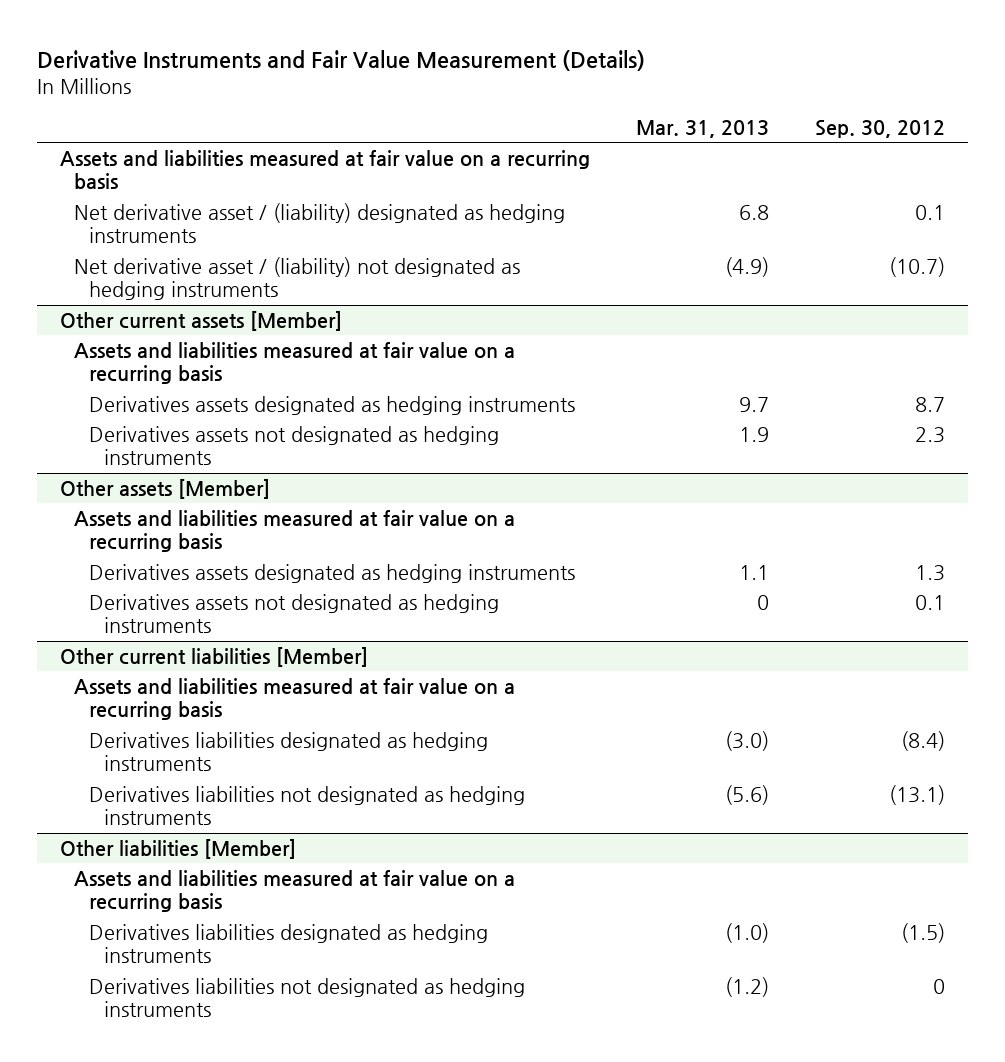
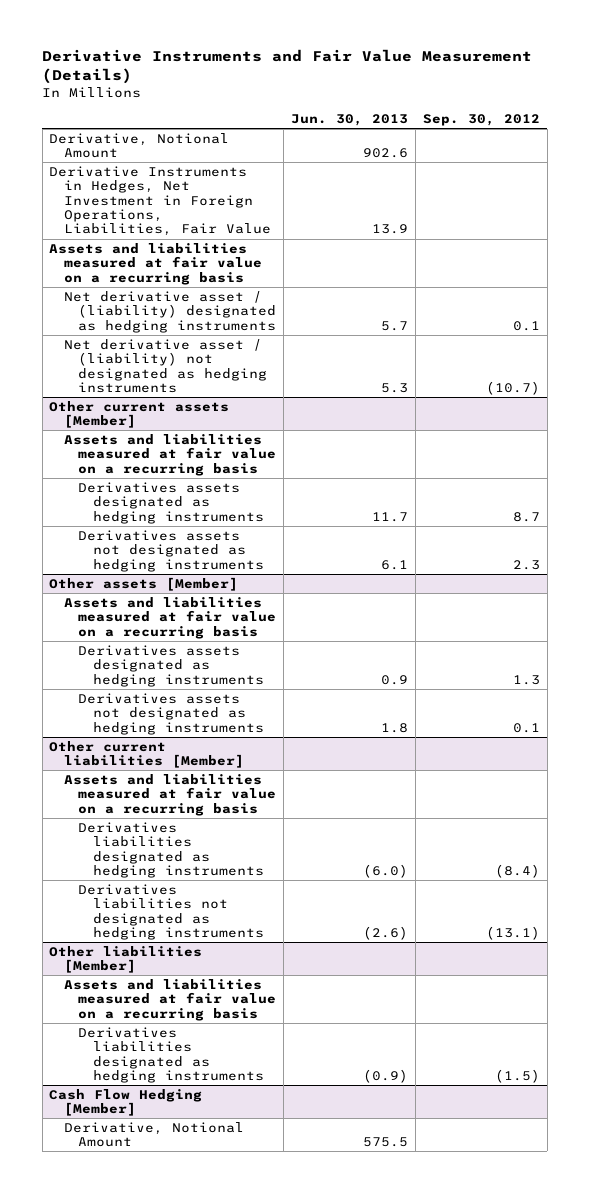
[635,119,769,138] Mar. 31, 2013 -> none
none -> [291,114,409,127] Jun. 30, 2013
none -> [49,132,230,159] Derivative, Notional Amount
none -> [49,165,271,237] Derivative Instruments in Hedges, Net Investment in Foreign Operations, Liabilities, Fair Value
[89,977,526,1018] Derivatives liabilities not designated as hedging instruments -> none
none -> [49,1088,203,1117] Cash Flow Hedging [Member]
none -> [63,1121,244,1148] Derivative, Notional Amount

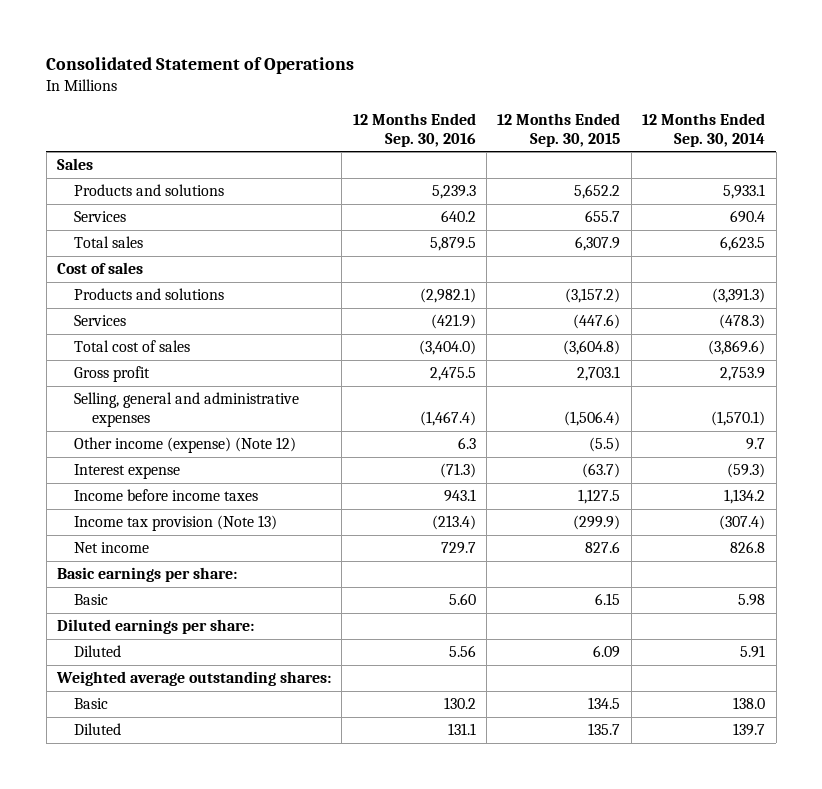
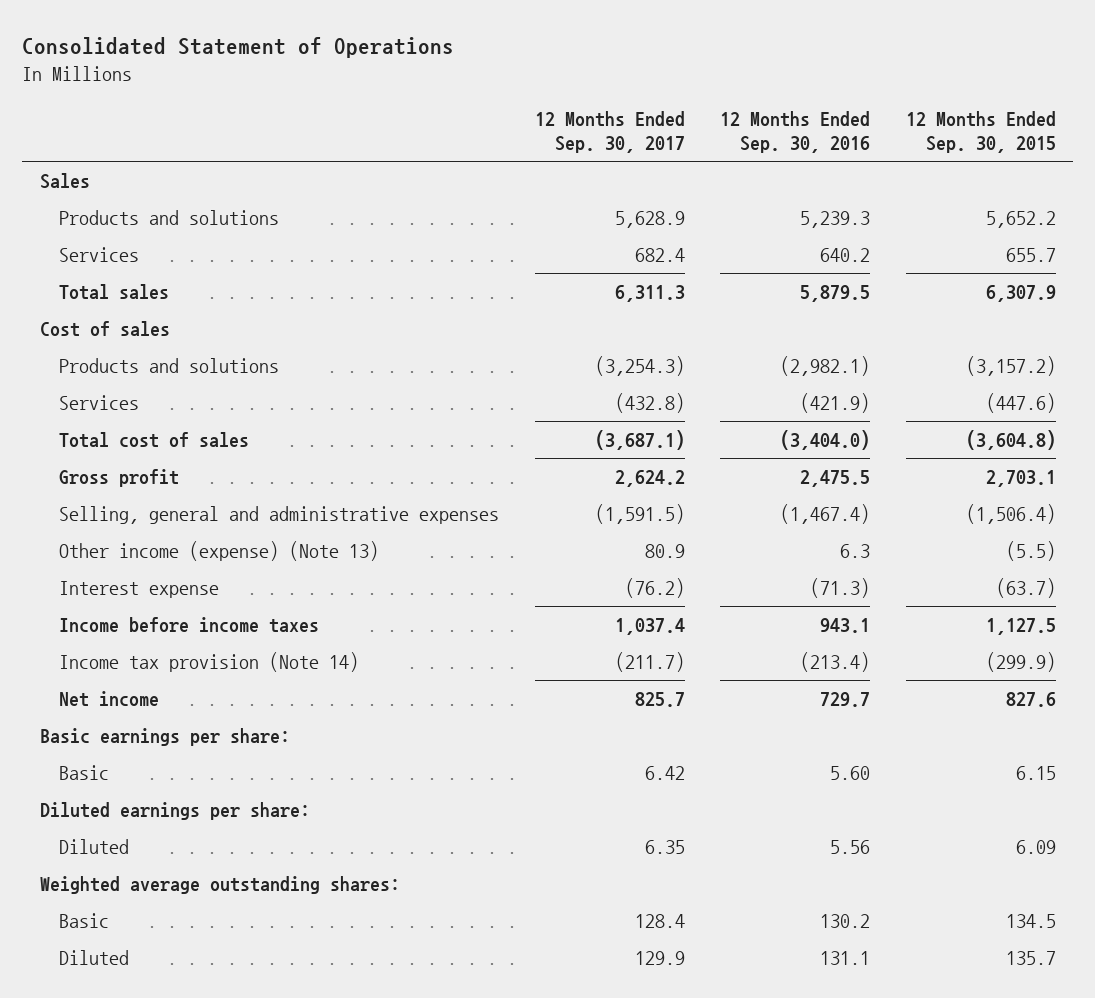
[642,113,766,147] 12 Months Ended Sep. 30, 2014 -> none
none -> [534,111,685,154] 12 Months Ended Sep. 30, 2017
[74,437,297,454] Other income (expense) (Note 12) -> [59,541,380,562] Other income (expense) (Note 13)
[74,515,278,532] Income tax provision (Note 13) -> [59,652,360,673] Income tax provision (Note 14)

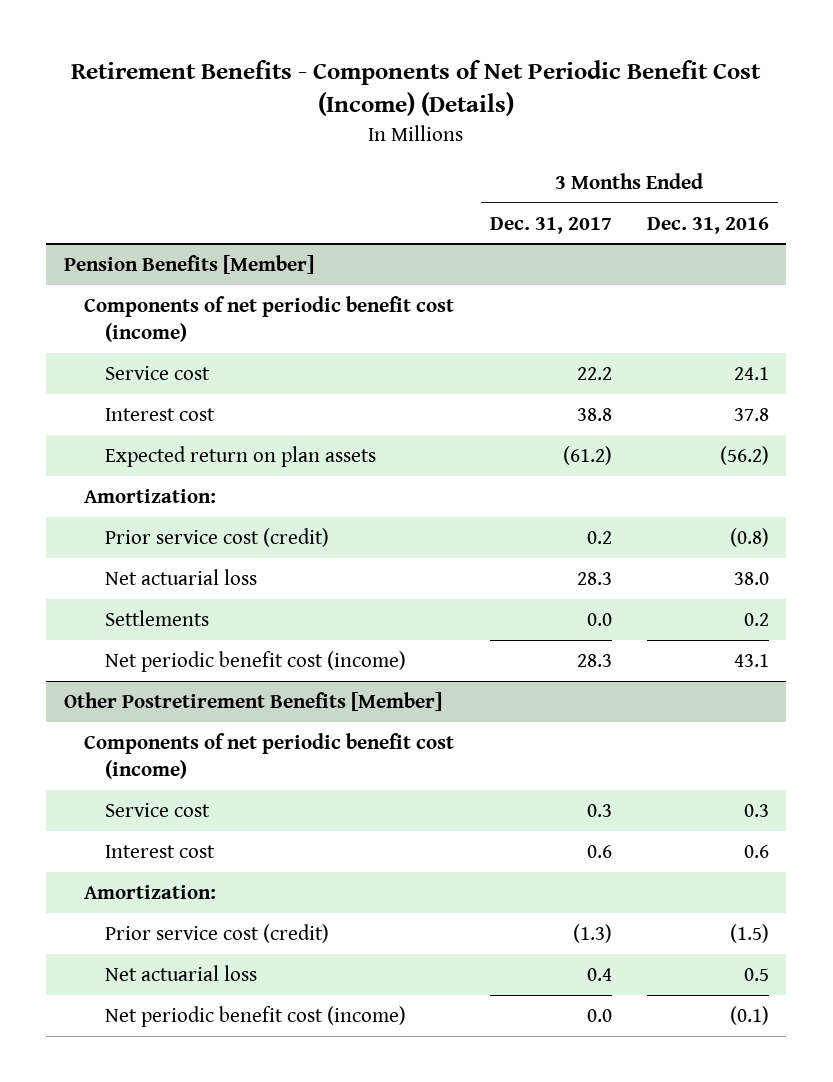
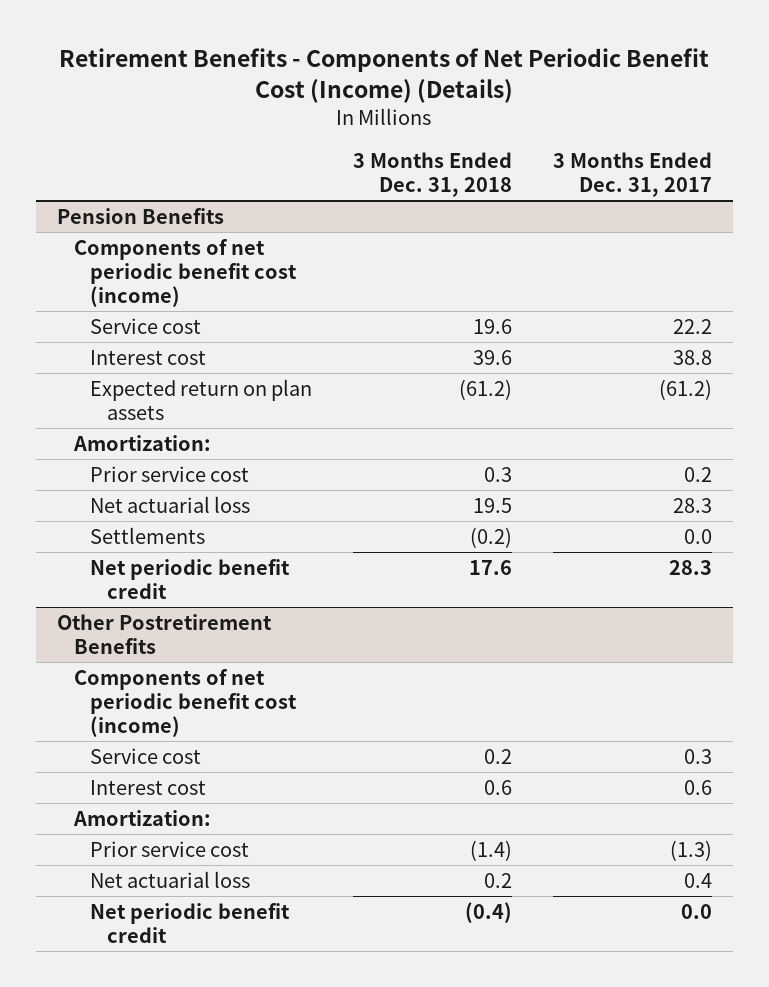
[646,216,769,234] Dec. 31, 2016 -> none
none -> [353,151,513,197] 3 Months Ended Dec. 31, 2018
[64,254,315,274] Pension Benefits [Member] -> [56,207,224,224] Pension Benefits
[104,527,329,547] Prior service cost (credit) -> [90,465,250,482] Prior service cost
[104,650,406,672] Net periodic benefit cost (income) -> [90,558,291,599] Net periodic benefit credit
[64,691,443,711] Other Postretirement Benefits [Member] -> [56,613,272,654] Other Postretirement Benefits
[104,923,329,943] Prior service cost (credit) -> [90,840,250,857] Prior service cost
[104,1005,406,1027] Net periodic benefit cost (income) -> [90,902,291,943] Net periodic benefit credit

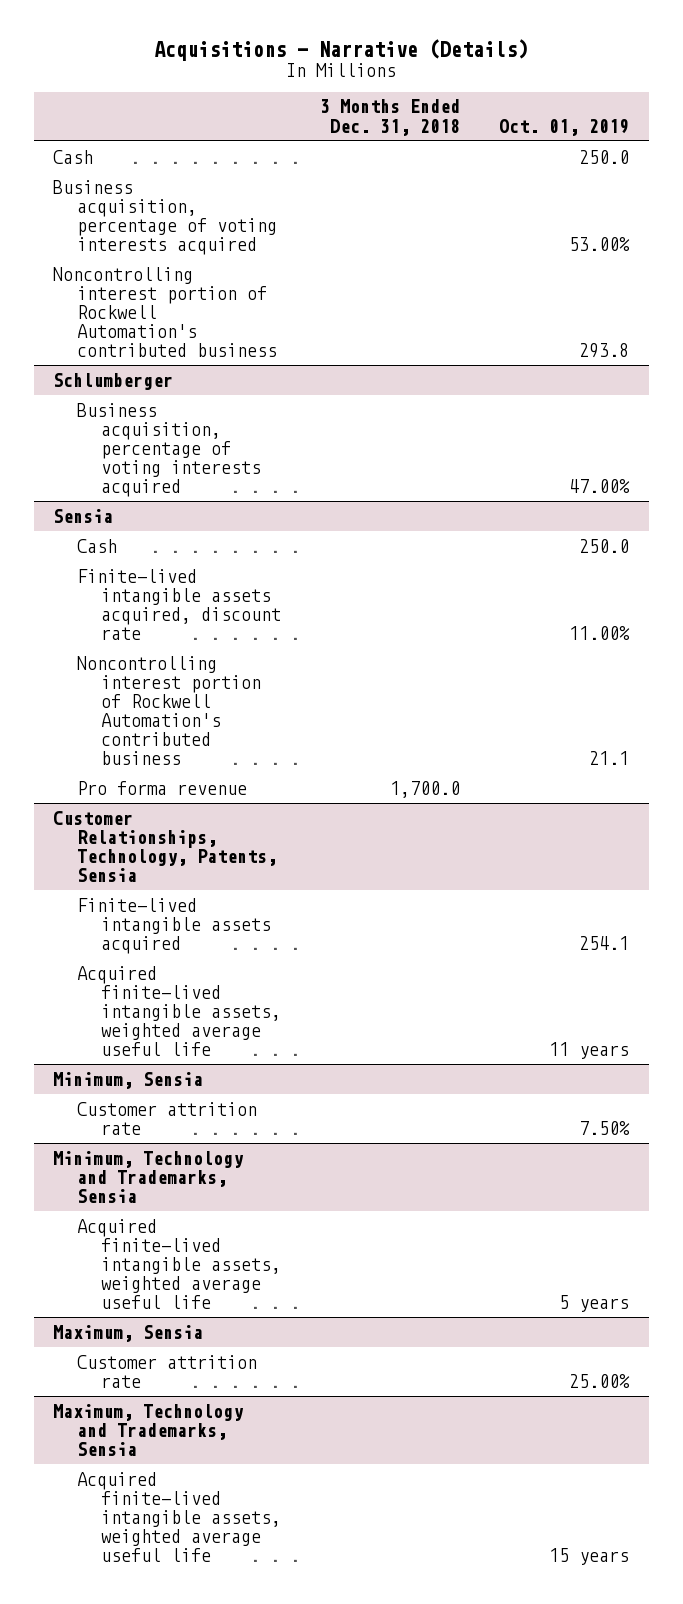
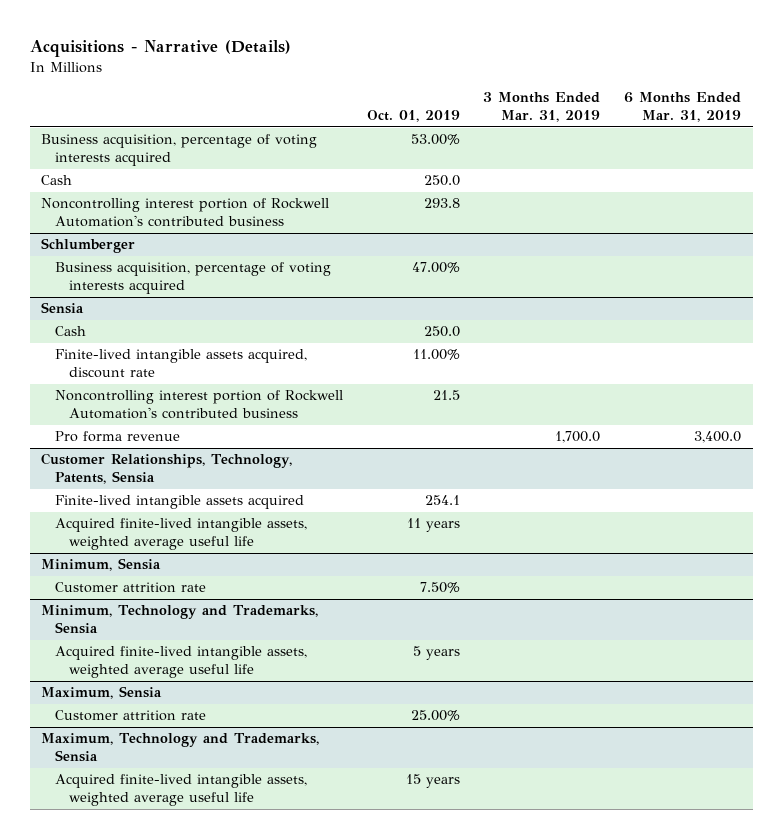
[319,99,460,136] 3 Months Ended Dec. 31, 2018 -> none
none -> [483,92,601,123] 3 Months Ended Mar. 31, 2019
none -> [623,92,741,123] 6 Months Ended Mar. 31, 2019
[53,149,94,164] Cash -> [41,175,73,186] Cash
[589,750,630,765] 21.1 -> [432,390,460,401] 21.5

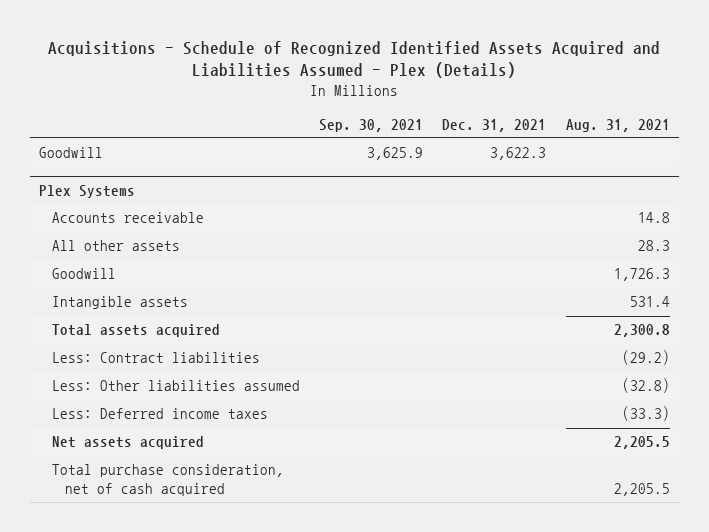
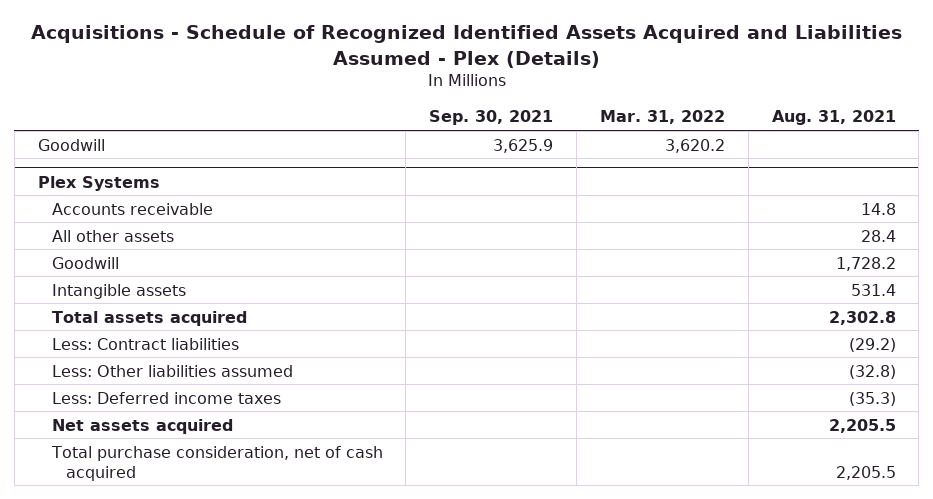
[442,118,547,132] Dec. 31, 2021 -> none
none -> [599,110,725,125] Mar. 31, 2022
[637,240,670,252] 28.3 -> [860,229,896,242] 28.4
[613,268,670,282] 1,726.3 -> [835,256,896,271] 1,728.2
[613,324,670,338] 2,300.8 -> [828,310,896,325] 2,302.8
[621,406,670,422] (33.3) -> [848,391,896,406] (35.3)

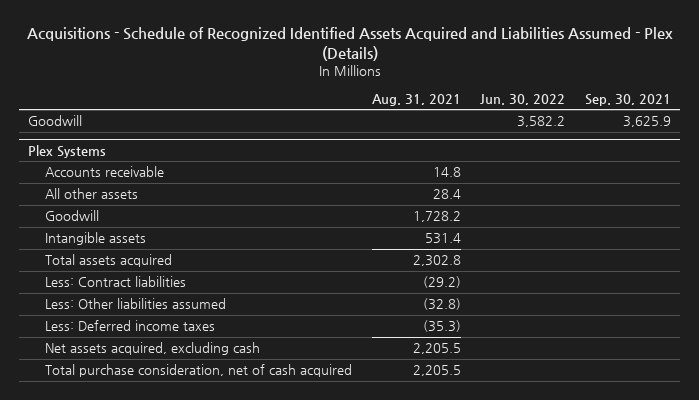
[599,110,725,125] Mar. 31, 2022 -> none
none -> [480,94,566,106] Jun. 30, 2022
[51,418,233,434] Net assets acquired -> [45,342,261,356] Net assets acquired, excluding cash

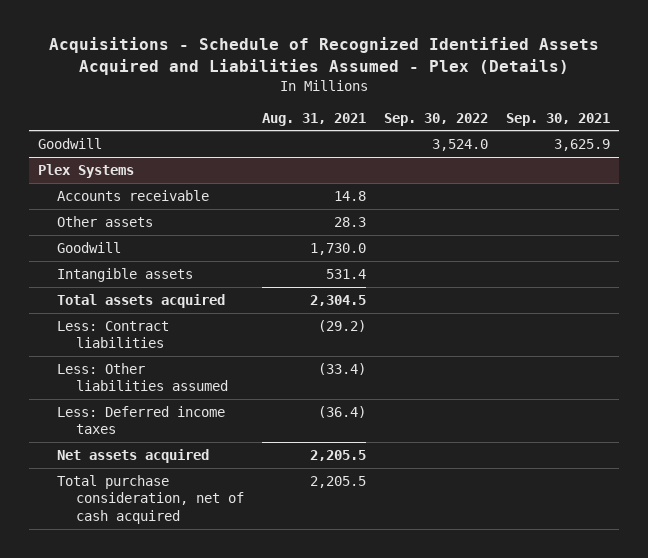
[480,94,566,106] Jun. 30, 2022 -> none
none -> [383,112,488,126] Sep. 30, 2022
[45,188,139,200] All other assets -> [56,215,153,227] Other assets
[432,189,461,200] 28.4 -> [333,216,366,227] 28.3
[412,211,461,223] 1,728.2 -> [309,242,366,255] 1,730.0
[412,255,461,267] 2,302.8 -> [309,294,366,306] 2,304.5
[422,298,461,311] (32.8) -> [317,362,366,375] (33.4)
[422,320,461,333] (35.3) -> [317,405,366,418] (36.4)
[45,342,261,356] Net assets acquired, excluding cash -> [56,448,209,463] Net assets acquired

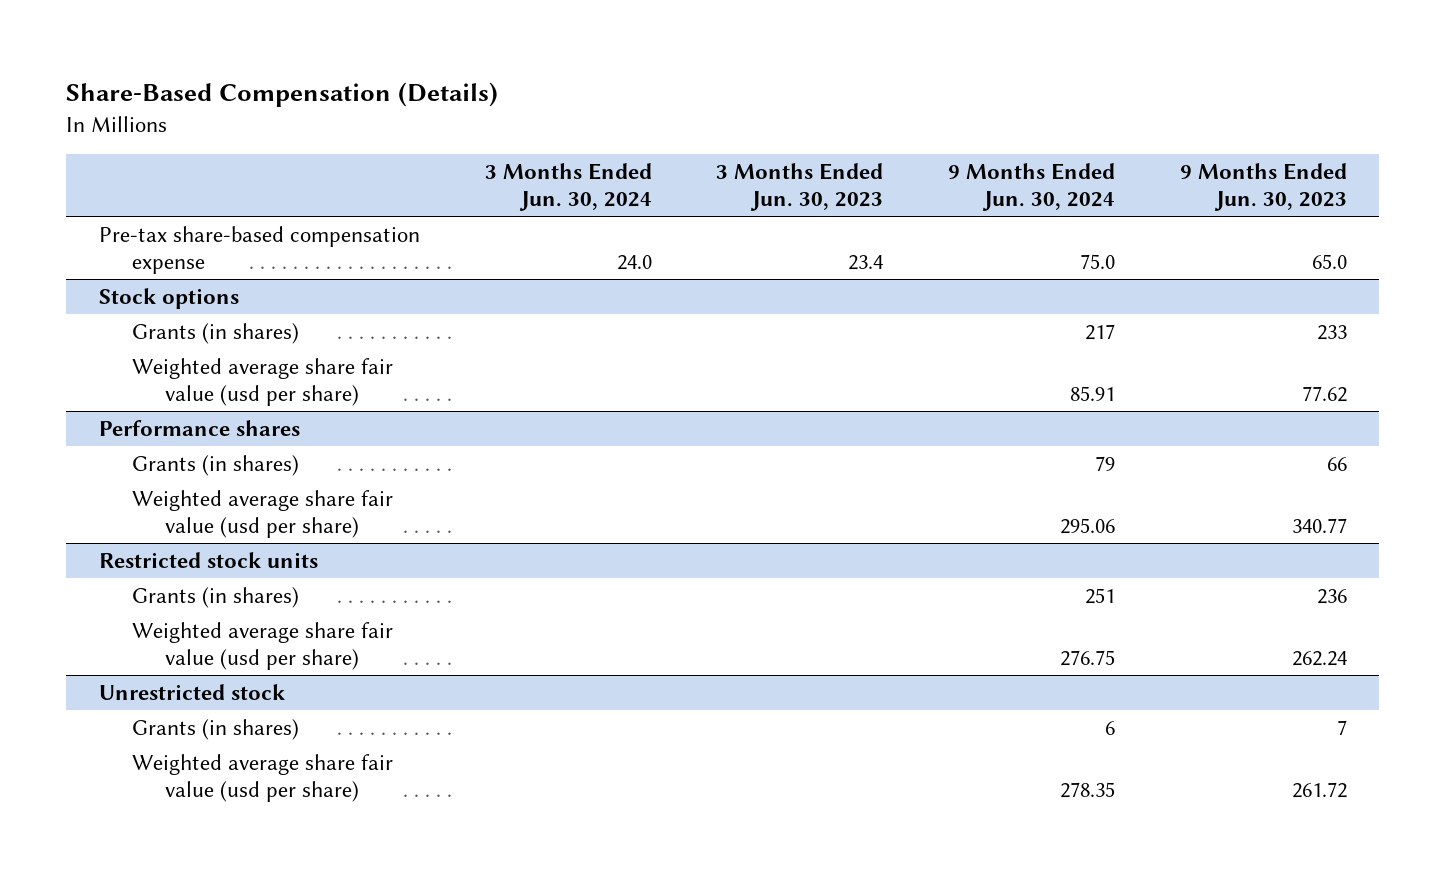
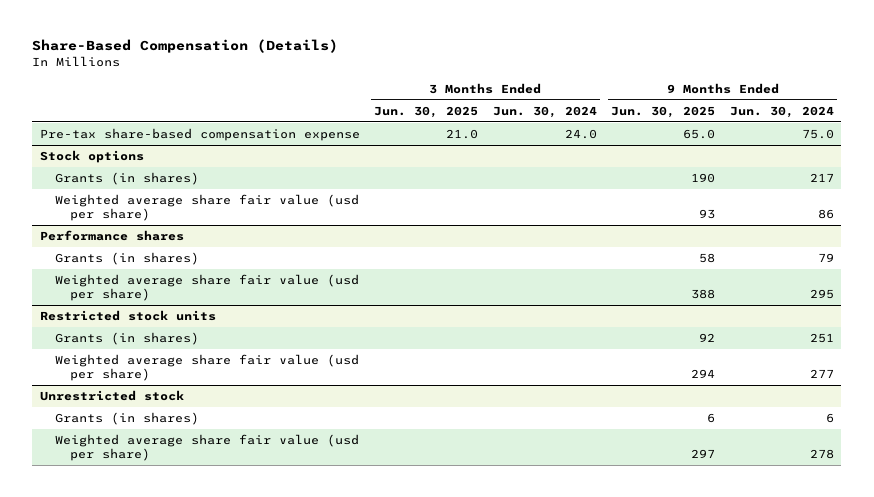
[716,162,884,212] 3 Months Ended Jun. 30, 2023 -> none
[1179,162,1347,212] 9 Months Ended Jun. 30, 2023 -> none
none -> [374,105,479,118] Jun. 30, 2025
none -> [611,105,716,118] Jun. 30, 2025
[1069,386,1115,402] 85.91 -> [817,209,834,220] 86
[1059,518,1115,535] 295.06 -> [809,289,834,300] 295
[1059,650,1115,667] 276.75 -> [809,369,834,379] 277
[1059,782,1115,799] 278.35 -> [809,449,834,460] 278

